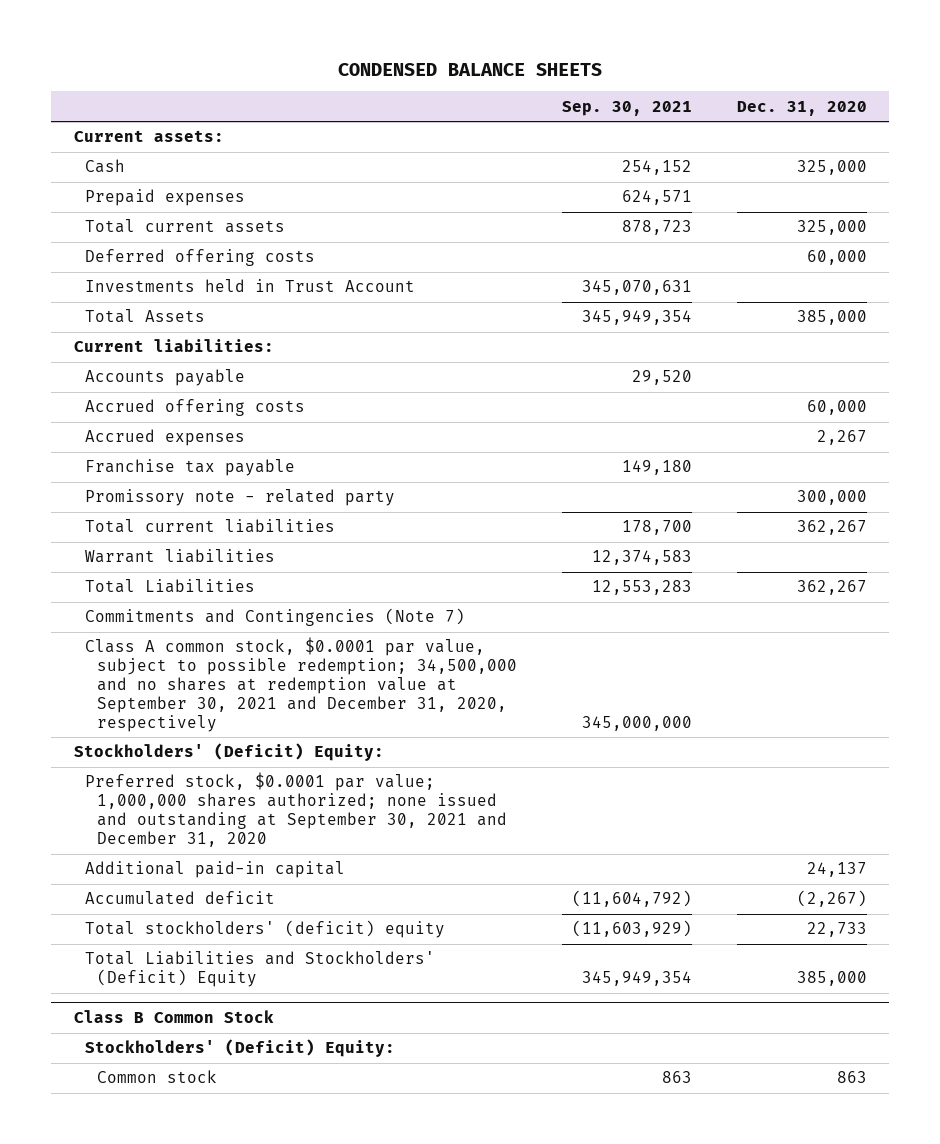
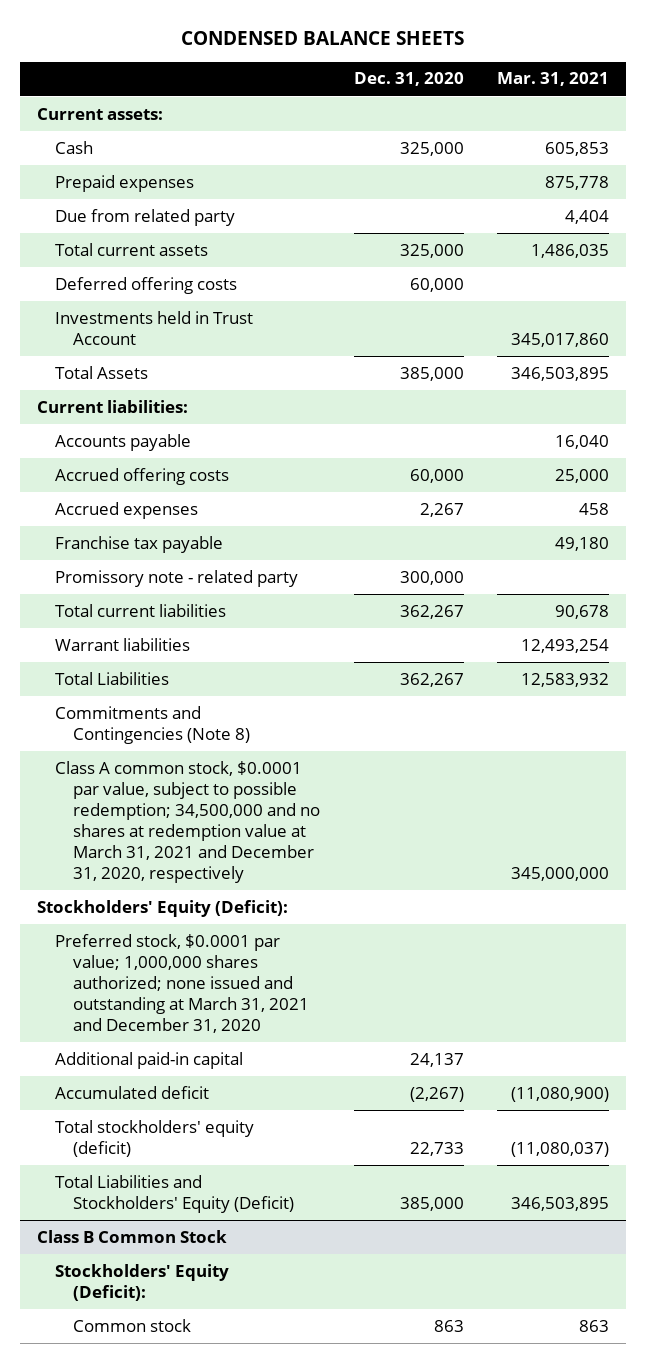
[561,100,692,116] Sep. 30, 2021 -> none
none -> [497,72,610,87] Mar. 31, 2021
none -> [54,208,235,226] Due from related party
[85,608,466,627] Commitments and Contingencies (Note 7) -> [54,705,251,744] Commitments and Contingencies (Note 8)
[85,637,517,732] Class A common stock, $0.0001 par value, subject to possible redemption; 34,500,000 and no shares at redemption value at September 30, 2021 and December 31, 2020, respectively -> [54,760,321,884] Class A common stock, $0.0001 par value, subject to possible redemption; 34,500,000 and no shares at redemption value at March 31, 2021 and December 31, 2020, respectively
[73,743,384,762] Stockholders' (Deficit) Equity: -> [36,899,288,917] Stockholders' Equity (Deficit):
[85,772,507,848] Preferred stock, $0.0001 par value; 1,000,000 shares authorized; none issued and outstanding at September 30, 2021 and December 31, 2020 -> [54,933,310,1034] Preferred stock, $0.0001 par value; 1,000,000 shares authorized; none issued and outstanding at March 31, 2021 and December 31, 2020
[85,920,446,939] Total stockholders' (deficit) equity -> [54,1119,254,1157] Total stockholders' equity (deficit)
[85,951,436,988] Total Liabilities and Stockholders' (Deficit) Equity -> [54,1174,295,1213] Total Liabilities and Stockholders' Equity (Deficit)
[85,1039,396,1058] Stockholders' (Deficit) Equity: -> [54,1263,229,1301] Stockholders' Equity (Deficit):

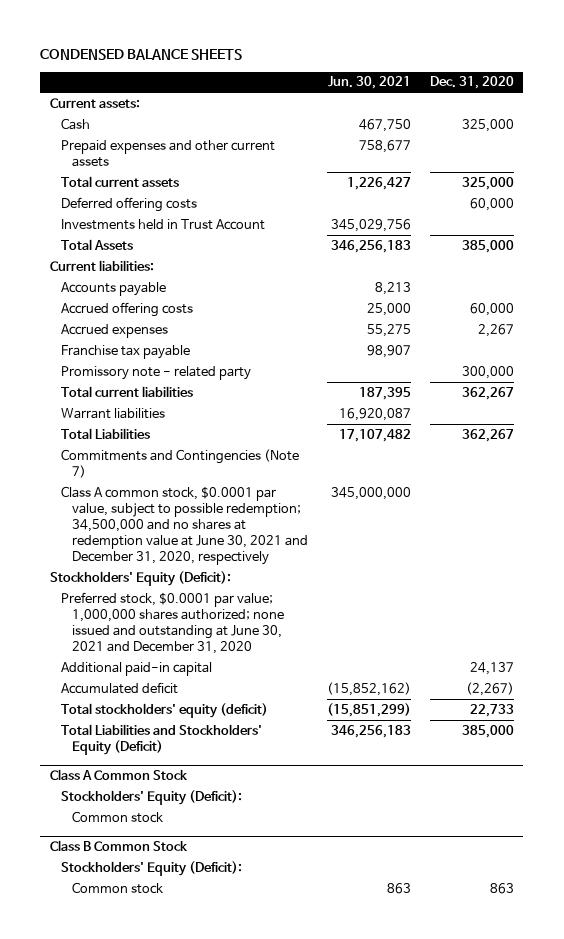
[497,72,610,87] Mar. 31, 2021 -> none
none -> [327,76,411,90] Jun. 30, 2021
[54,174,194,192] Prepaid expenses -> none
[54,208,235,226] Due from related party -> none
none -> [60,139,275,167] Prepaid expenses and other current assets
[54,705,251,744] Commitments and Contingencies (Note 8) -> [60,448,299,478] Commitments and Contingencies (Note 7)
[54,760,321,884] Class A common stock, $0.0001 par value, subject to possible redemption; 34,500,000 and no shares at redemption value at March 31, 2021 and December 31, 2020, respectively -> [60,485,308,566] Class A common stock, $0.0001 par value, subject to possible redemption; 34,500,000 and no shares at redemption value at June 30, 2021 and December 31, 2020, respectively
[54,933,310,1034] Preferred stock, $0.0001 par value; 1,000,000 shares authorized; none issued and outstanding at March 31, 2021 and December 31, 2020 -> [60,591,284,655] Preferred stock, $0.0001 par value; 1,000,000 shares authorized; none issued and outstanding at June 30, 2021 and December 31, 2020
none -> [49,768,188,780] Class A Common Stock
none -> [60,789,242,805] Stockholders' Equity (Deficit):
none -> [71,810,163,823] Common stock

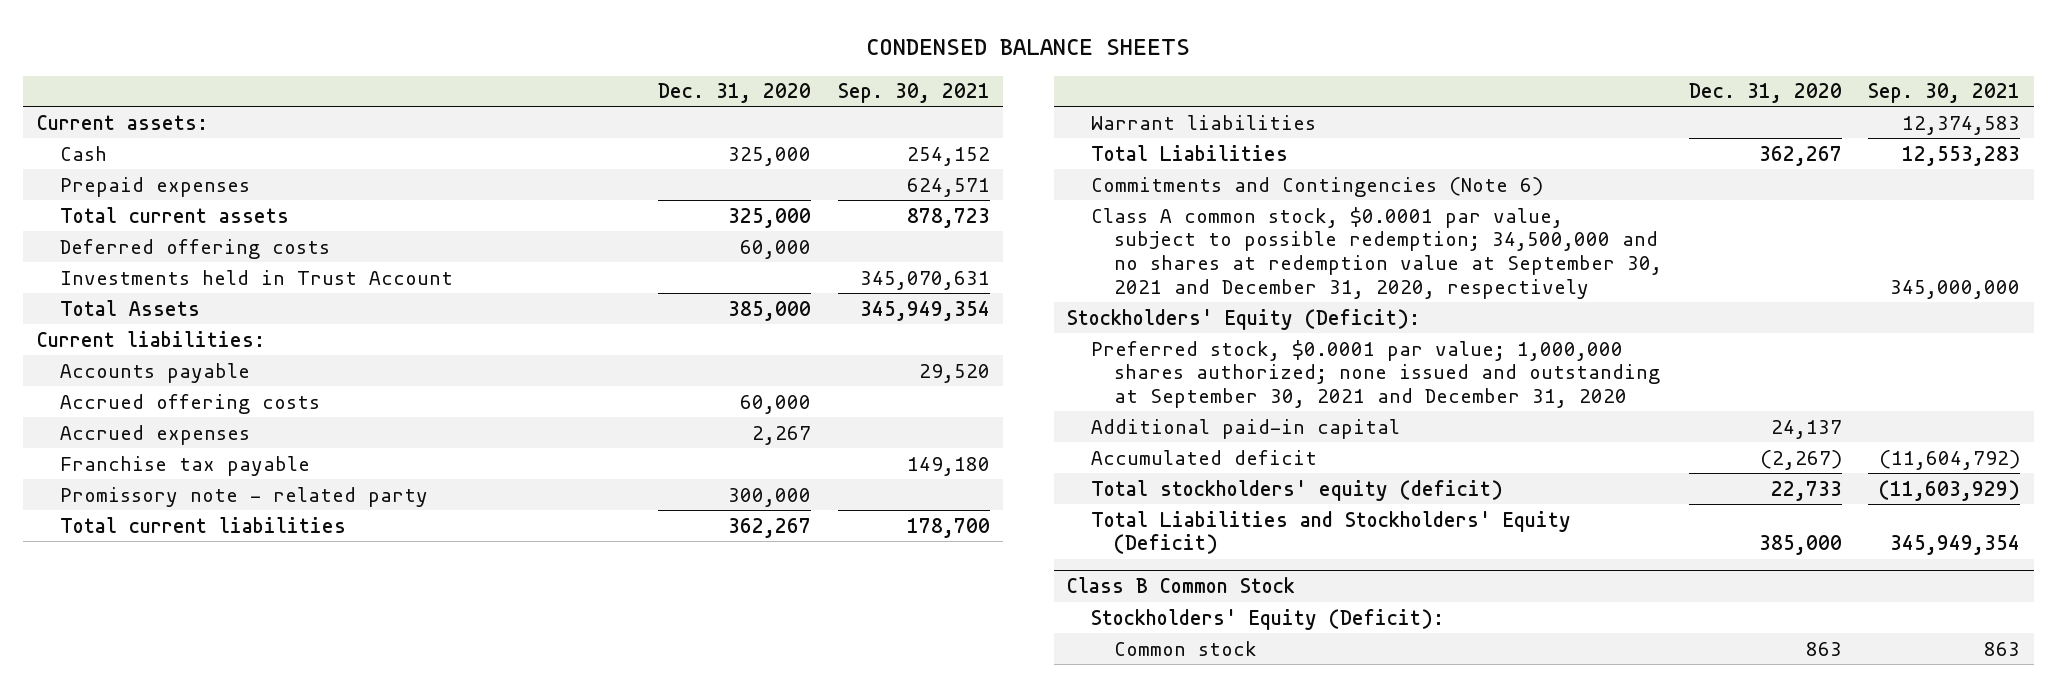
[327,76,411,90] Jun. 30, 2021 -> none
none -> [837,83,990,104] Sep. 30, 2021
[60,139,275,167] Prepaid expenses and other current assets -> none
none -> [59,176,250,197] Prepaid expenses
[60,448,299,478] Commitments and Contingencies (Note 7) -> [1090,176,1543,197] Commitments and Contingencies (Note 6)
[60,485,308,566] Class A common stock, $0.0001 par value, subject to possible redemption; 34,500,000 and no shares at redemption value at June 30, 2021 and December 31, 2020, respectively -> [1090,206,1662,299] Class A common stock, $0.0001 par value, subject to possible redemption; 34,500,000 and no shares at redemption value at September 30, 2021 and December 31, 2020, respectively
[60,591,284,655] Preferred stock, $0.0001 par value; 1,000,000 shares authorized; none issued and outstanding at June 30, 2021 and December 31, 2020 -> [1090,339,1660,409] Preferred stock, $0.0001 par value; 1,000,000 shares authorized; none issued and outstanding at September 30, 2021 and December 31, 2020
[49,768,188,780] Class A Common Stock -> none
[60,789,242,805] Stockholders' Equity (Deficit): -> none
[71,810,163,823] Common stock -> none

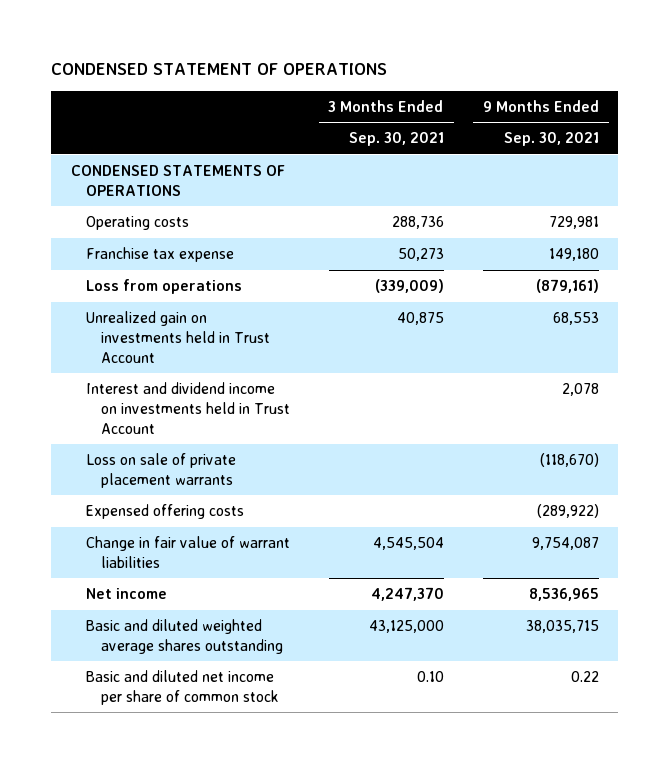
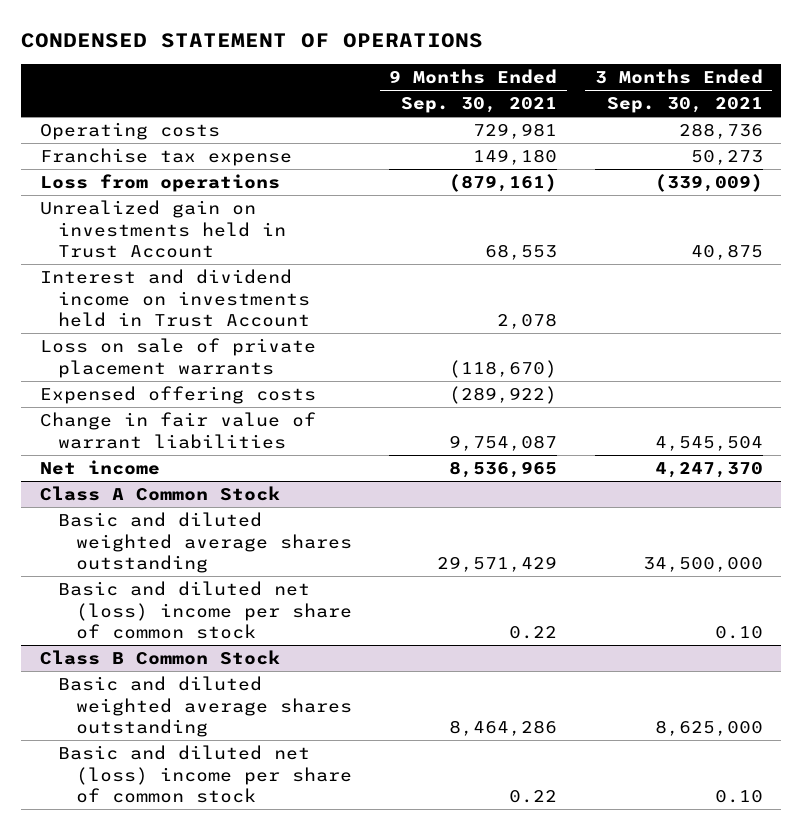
[70,165,285,196] CONDENSED STATEMENTS OF OPERATIONS -> none
none -> [39,485,280,501] Class A Common Stock
[368,620,444,634] 43,125,000 -> [642,557,763,573] 34,500,000
[525,620,599,634] 38,035,715 -> [437,556,558,573] 29,571,429
[85,670,280,705] Basic and diluted net income per share of common stock -> [57,580,352,640] Basic and diluted net (loss) income per share of common stock
none -> [39,649,280,665] Class B Common Stock
none -> [57,675,352,738] Basic and diluted weighted average shares outstanding
none -> [57,744,352,804] Basic and diluted net (loss) income per share of common stock

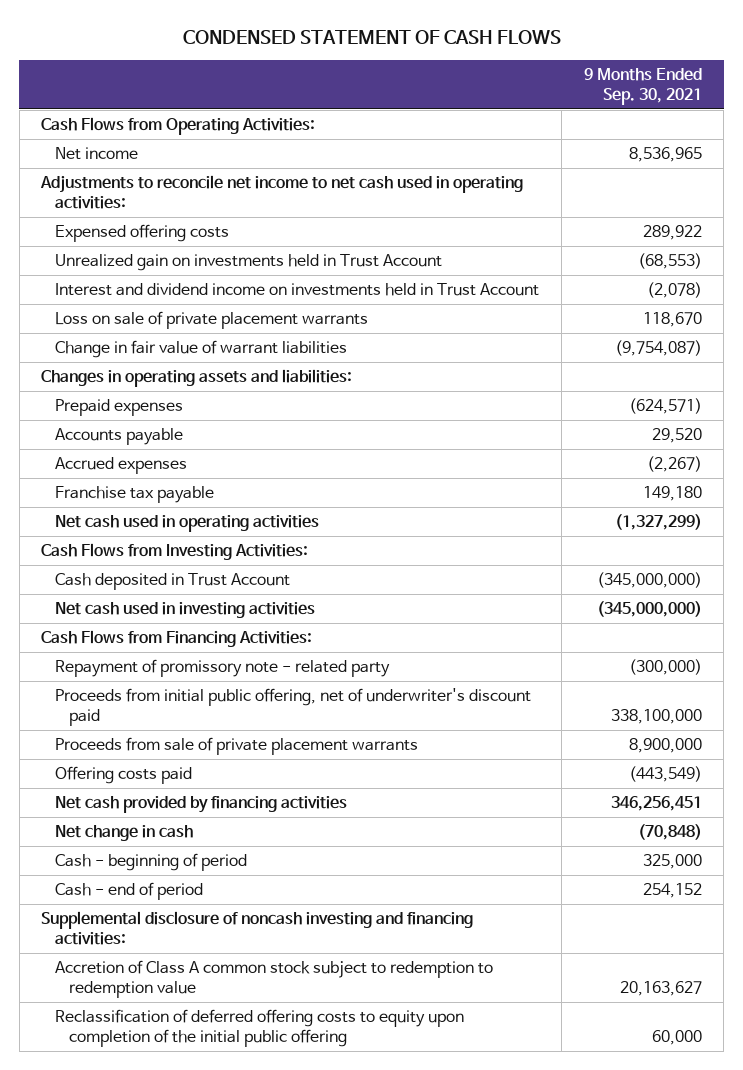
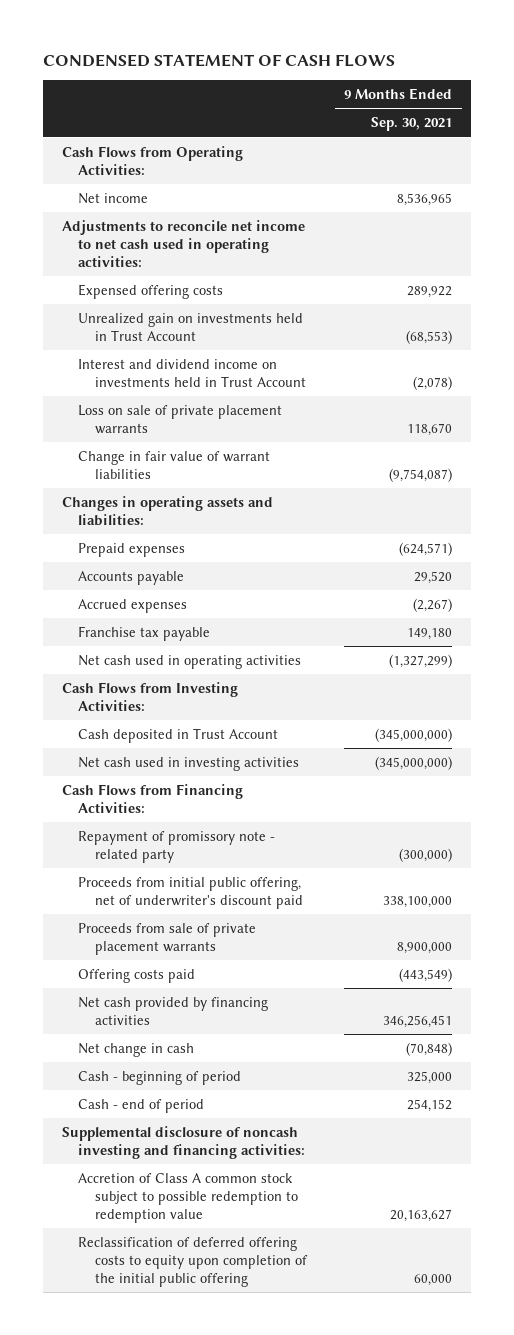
[55,960,494,999] Accretion of Class A common stock subject to redemption to redemption value -> [78,1172,298,1223] Accretion of Class A common stock subject to possible redemption to redemption value

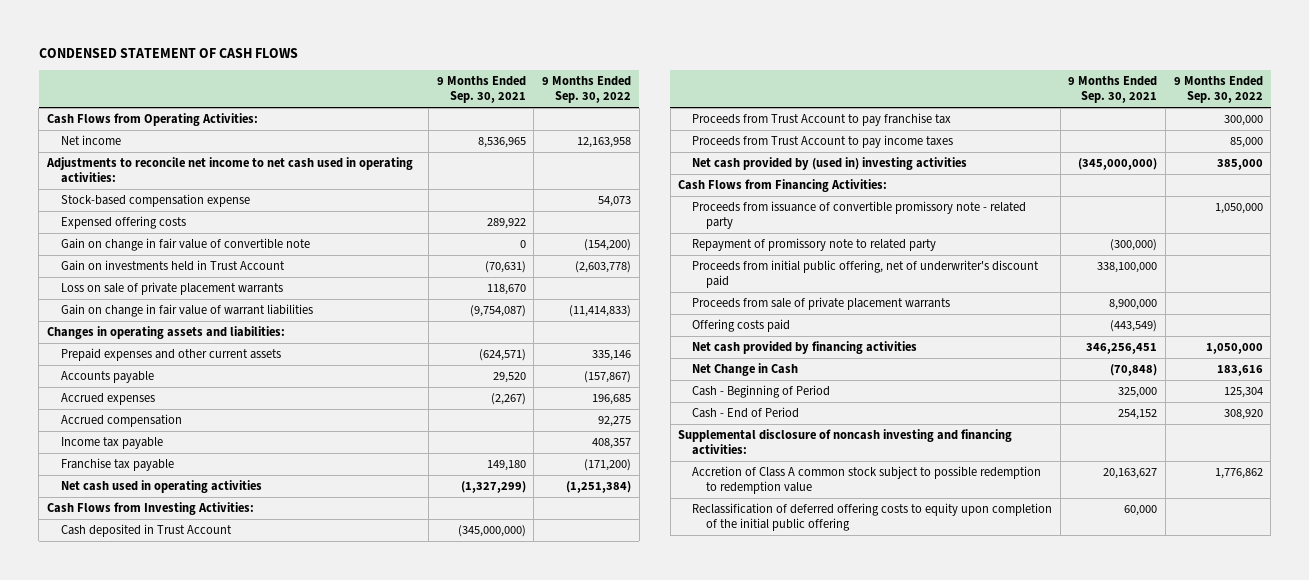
none -> [542,76,632,104] 9 Months Ended Sep. 30, 2022
none -> [60,193,250,207] Stock-based compensation expense
[78,358,306,387] Interest and dividend income on investments held in Trust Account -> none
none -> [60,237,310,251] Gain on change in fair value of convertible note
[78,312,304,341] Unrealized gain on investments held in Trust Account -> [60,259,285,271] Gain on investments held in Trust Account
[406,329,453,344] (68,553) -> [484,260,526,273] (70,631)
[78,450,271,479] Change in fair value of warrant liabilities -> [60,303,313,317] Gain on change in fair value of warrant liabilities
[78,542,186,557] Prepaid expenses -> [60,347,281,361] Prepaid expenses and other current assets
none -> [60,413,182,427] Accrued compensation
none -> [60,436,163,449] Income tax payable
none -> [692,112,952,126] Proceeds from Trust Account to pay franchise tax
none -> [692,134,954,148] Proceeds from Trust Account to pay income taxes
[78,756,300,771] Net cash used in investing activities -> [692,156,968,170] Net cash provided by (used in) investing activities
none -> [692,200,1027,230] Proceeds from issuance of convertible promissory note - related party
[78,830,276,863] Repayment of promissory note - related party -> [692,237,937,251] Repayment of promissory note to related party
[78,1042,195,1057] Net change in cash -> [692,362,799,376] Net Change in Cash
[78,1070,242,1085] Cash - beginning of period -> [692,384,831,398] Cash - Beginning of Period
[78,1098,205,1113] Cash - end of period -> [692,406,800,418] Cash - End of Period

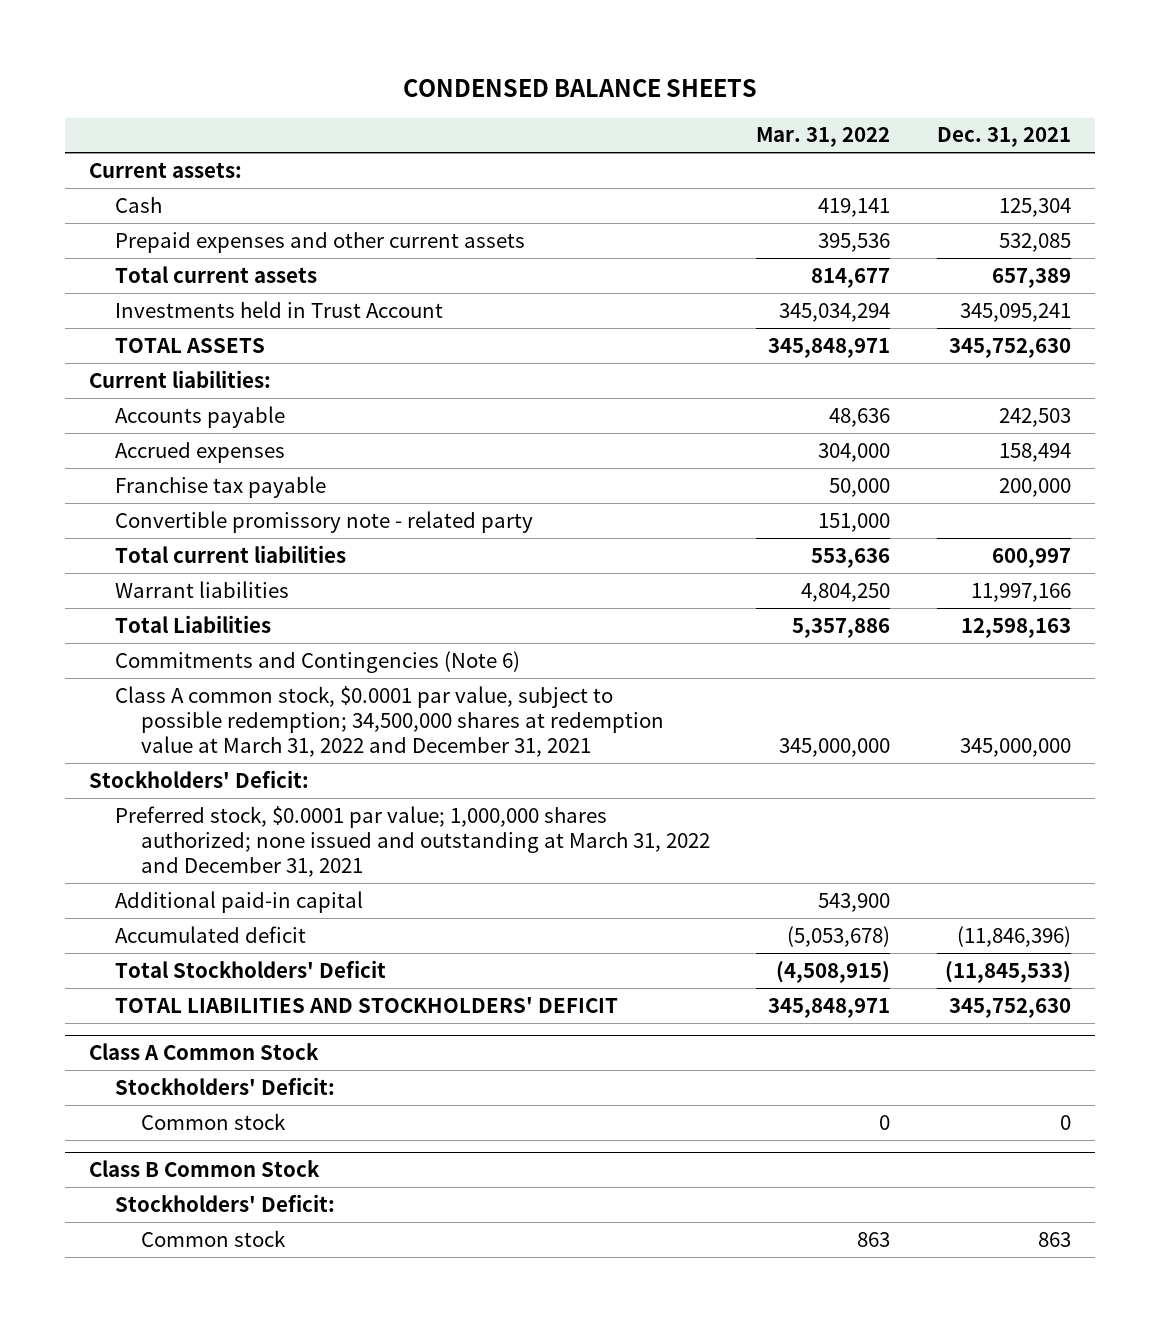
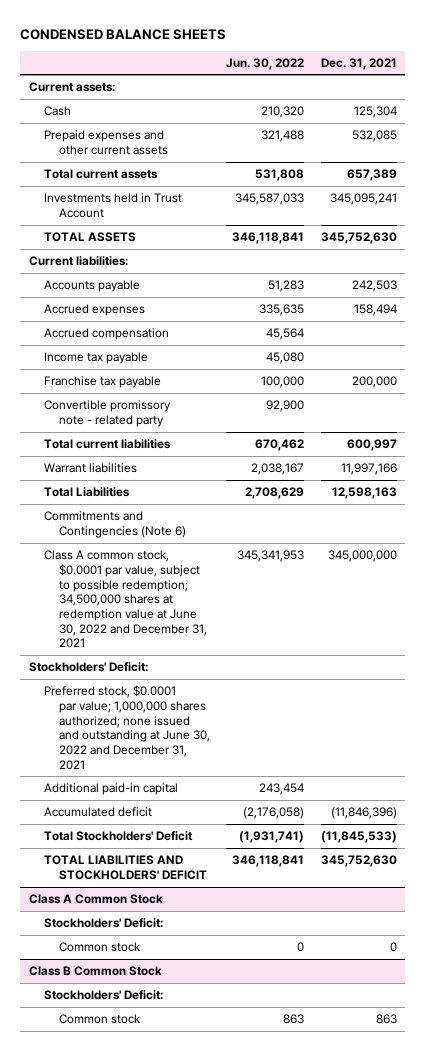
[756,127,891,148] Mar. 31, 2022 -> none
none -> [226,57,305,70] Jun. 30, 2022
none -> [43,328,169,341] Accrued compensation
none -> [43,352,148,365] Income tax payable
[114,685,664,758] Class A common stock, $0.0001 par value, subject to possible redemption; 34,500,000 shares at redemption value at March 31, 2022 and December 31, 2021 -> [43,550,207,649] Class A common stock, $0.0001 par value, subject to possible redemption; 34,500,000 shares at redemption value at June 30, 2022 and December 31, 2021
[114,805,710,878] Preferred stock, $0.0001 par value; 1,000,000 shares authorized; none issued and outstanding at March 31, 2022 and December 31, 2021 -> [43,685,210,770] Preferred stock, $0.0001 par value; 1,000,000 shares authorized; none issued and outstanding at June 30, 2022 and December 31, 2021

